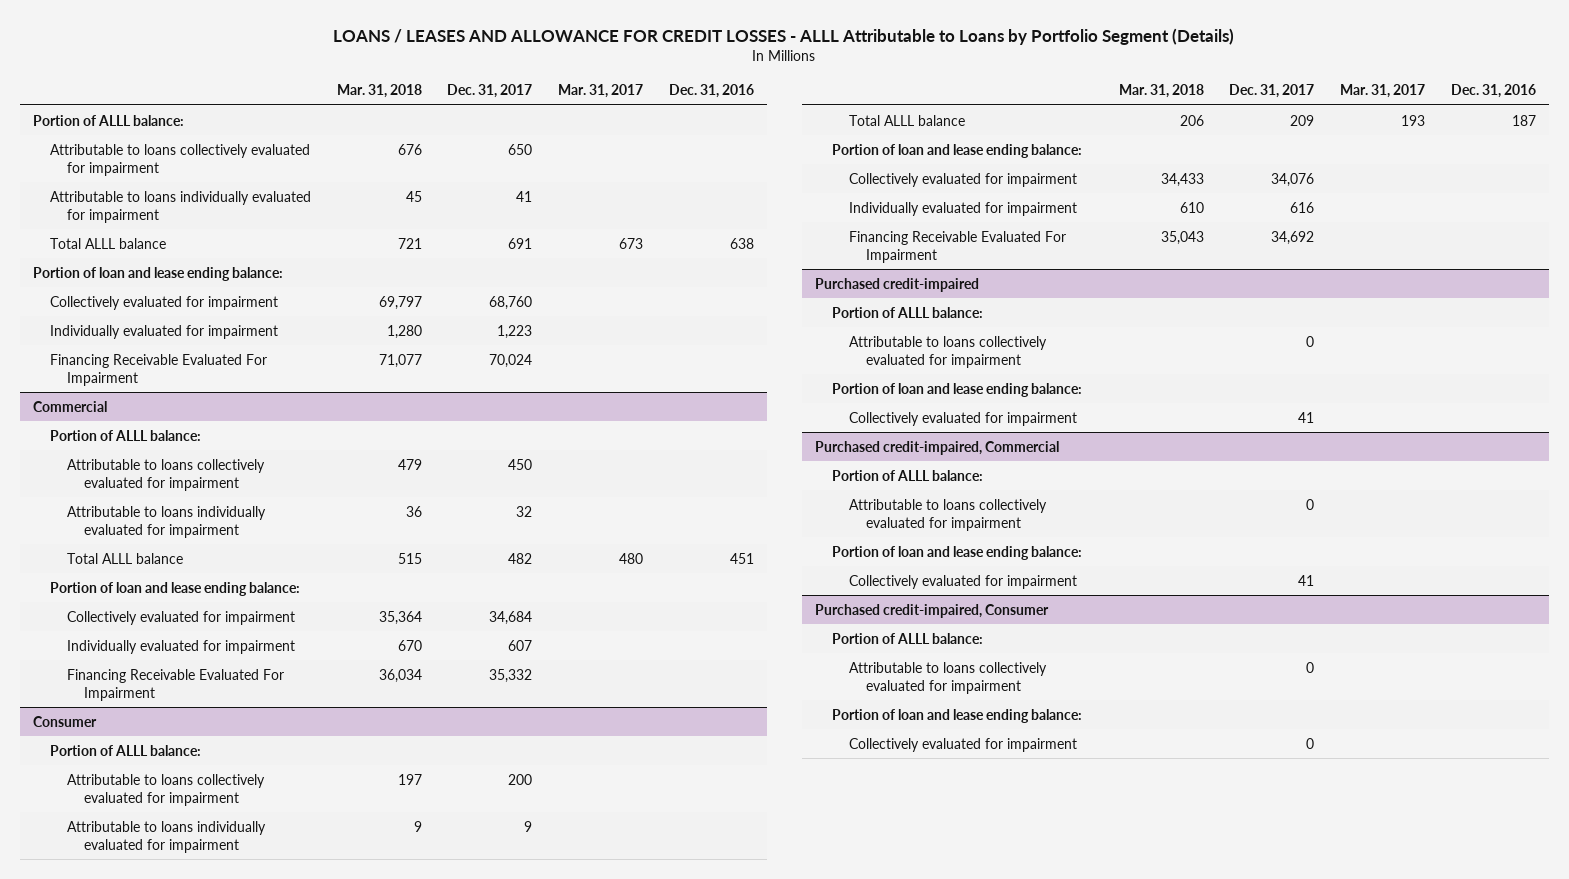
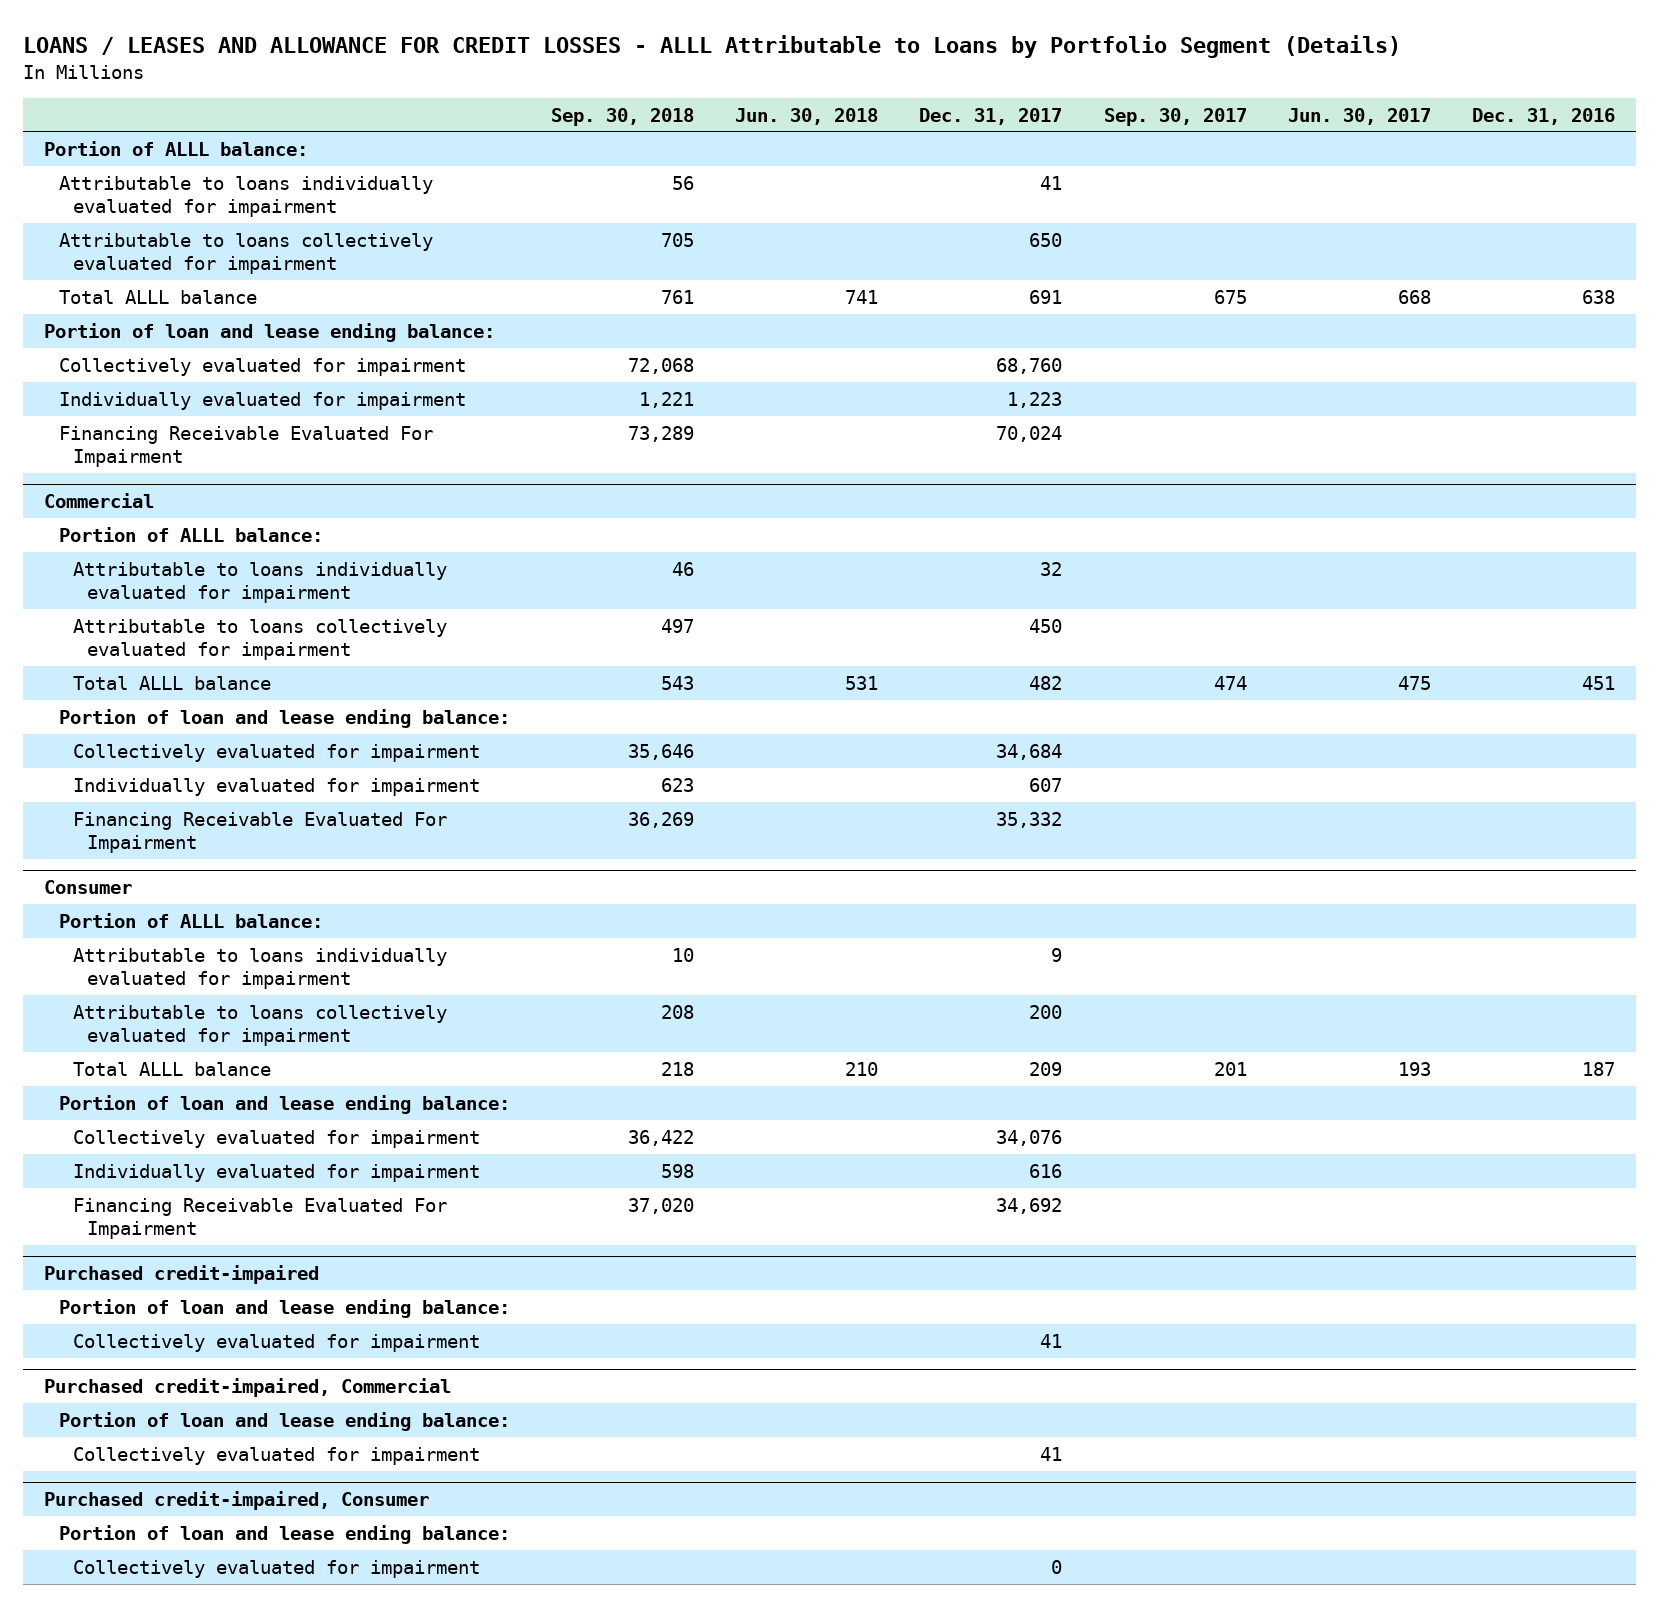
[336,84,422,99] Mar. 31, 2018 -> none
[558,84,644,99] Mar. 31, 2017 -> none
none -> [550,107,694,126] Sep. 30, 2018
none -> [735,107,879,125] Jun. 30, 2018
none -> [1103,107,1247,126] Sep. 30, 2017
none -> [1288,107,1432,125] Jun. 30, 2017
[49,143,310,176] Attributable to loans collectively evaluated for impairment -> [58,232,433,274] Attributable to loans collectively evaluated for impairment
[66,458,265,491] Attributable to loans collectively evaluated for impairment -> [72,618,447,660] Attributable to loans collectively evaluated for impairment
[66,773,265,806] Attributable to loans collectively evaluated for impairment -> [72,1004,447,1046] Attributable to loans collectively evaluated for impairment
[831,306,983,318] Portion of ALLL balance: -> none
[848,335,1047,368] Attributable to loans collectively evaluated for impairment -> none
[831,469,983,481] Portion of ALLL balance: -> none
[848,498,1047,531] Attributable to loans collectively evaluated for impairment -> none
[831,632,983,644] Portion of ALLL balance: -> none
[848,661,1047,694] Attributable to loans collectively evaluated for impairment -> none

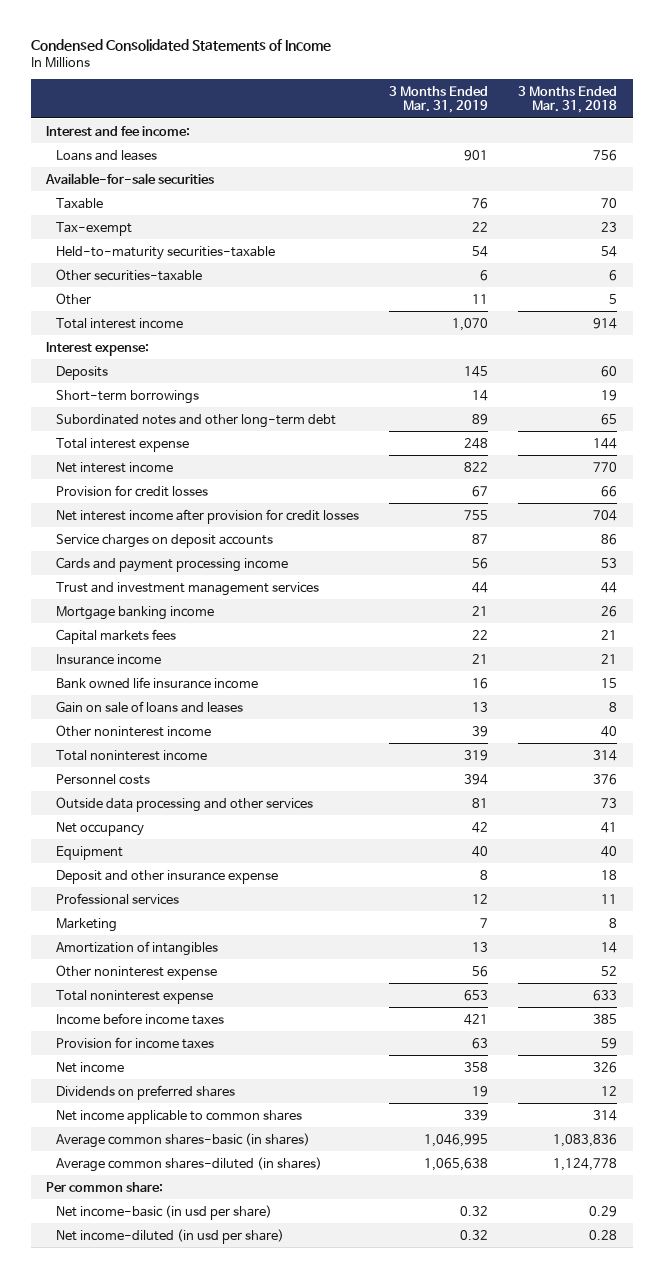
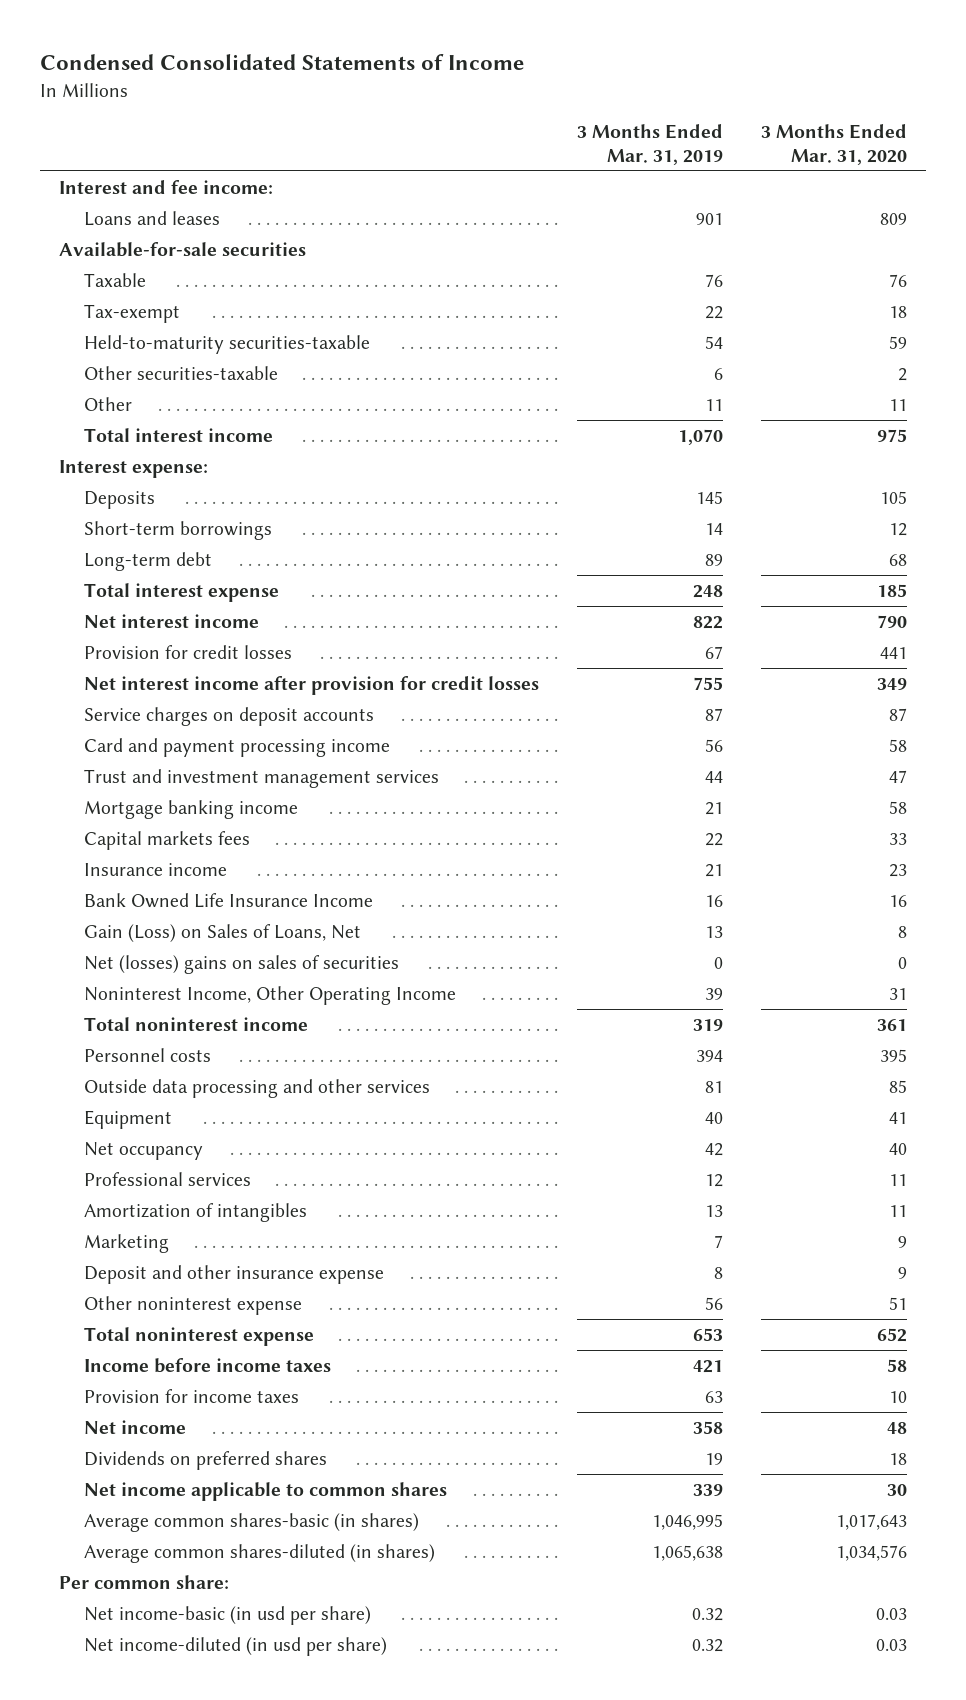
[518,85,618,114] 3 Months Ended Mar. 31, 2018 -> none
none -> [760,124,907,165] 3 Months Ended Mar. 31, 2020
[56,413,337,428] Subordinated notes and other long-term debt -> [84,551,213,571] Long-term debt
[56,556,289,572] Cards and payment processing income -> [84,737,391,757] Card and payment processing income
[56,676,259,689] Bank owned life insurance income -> [84,892,374,908] Bank Owned Life Insurance Income
[56,700,244,713] Gain on sale of loans and leases -> [84,923,362,942] Gain (Loss) on Sales of Loans, Net
none -> [84,954,400,974] Net (losses) gains on sales of securities
[56,724,212,737] Other noninterest income -> [84,985,457,1005] Noninterest Income, Other Operating Income
[56,821,145,836] Net occupancy -> [84,1141,204,1160] Net occupancy
[56,917,118,932] Marketing -> [84,1233,170,1253] Marketing
[56,869,279,884] Deposit and other insurance expense -> [84,1264,385,1284] Deposit and other insurance expense

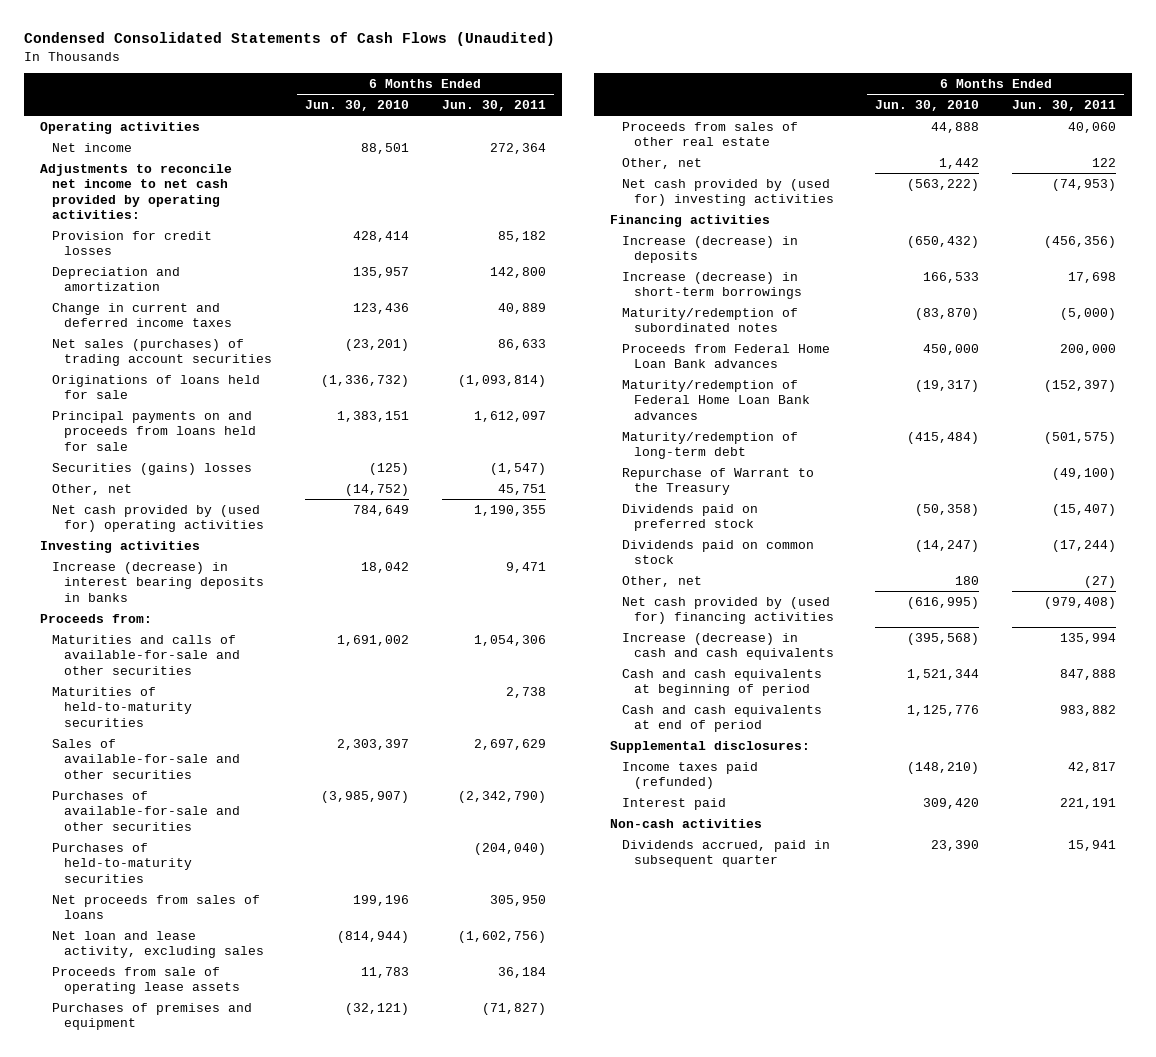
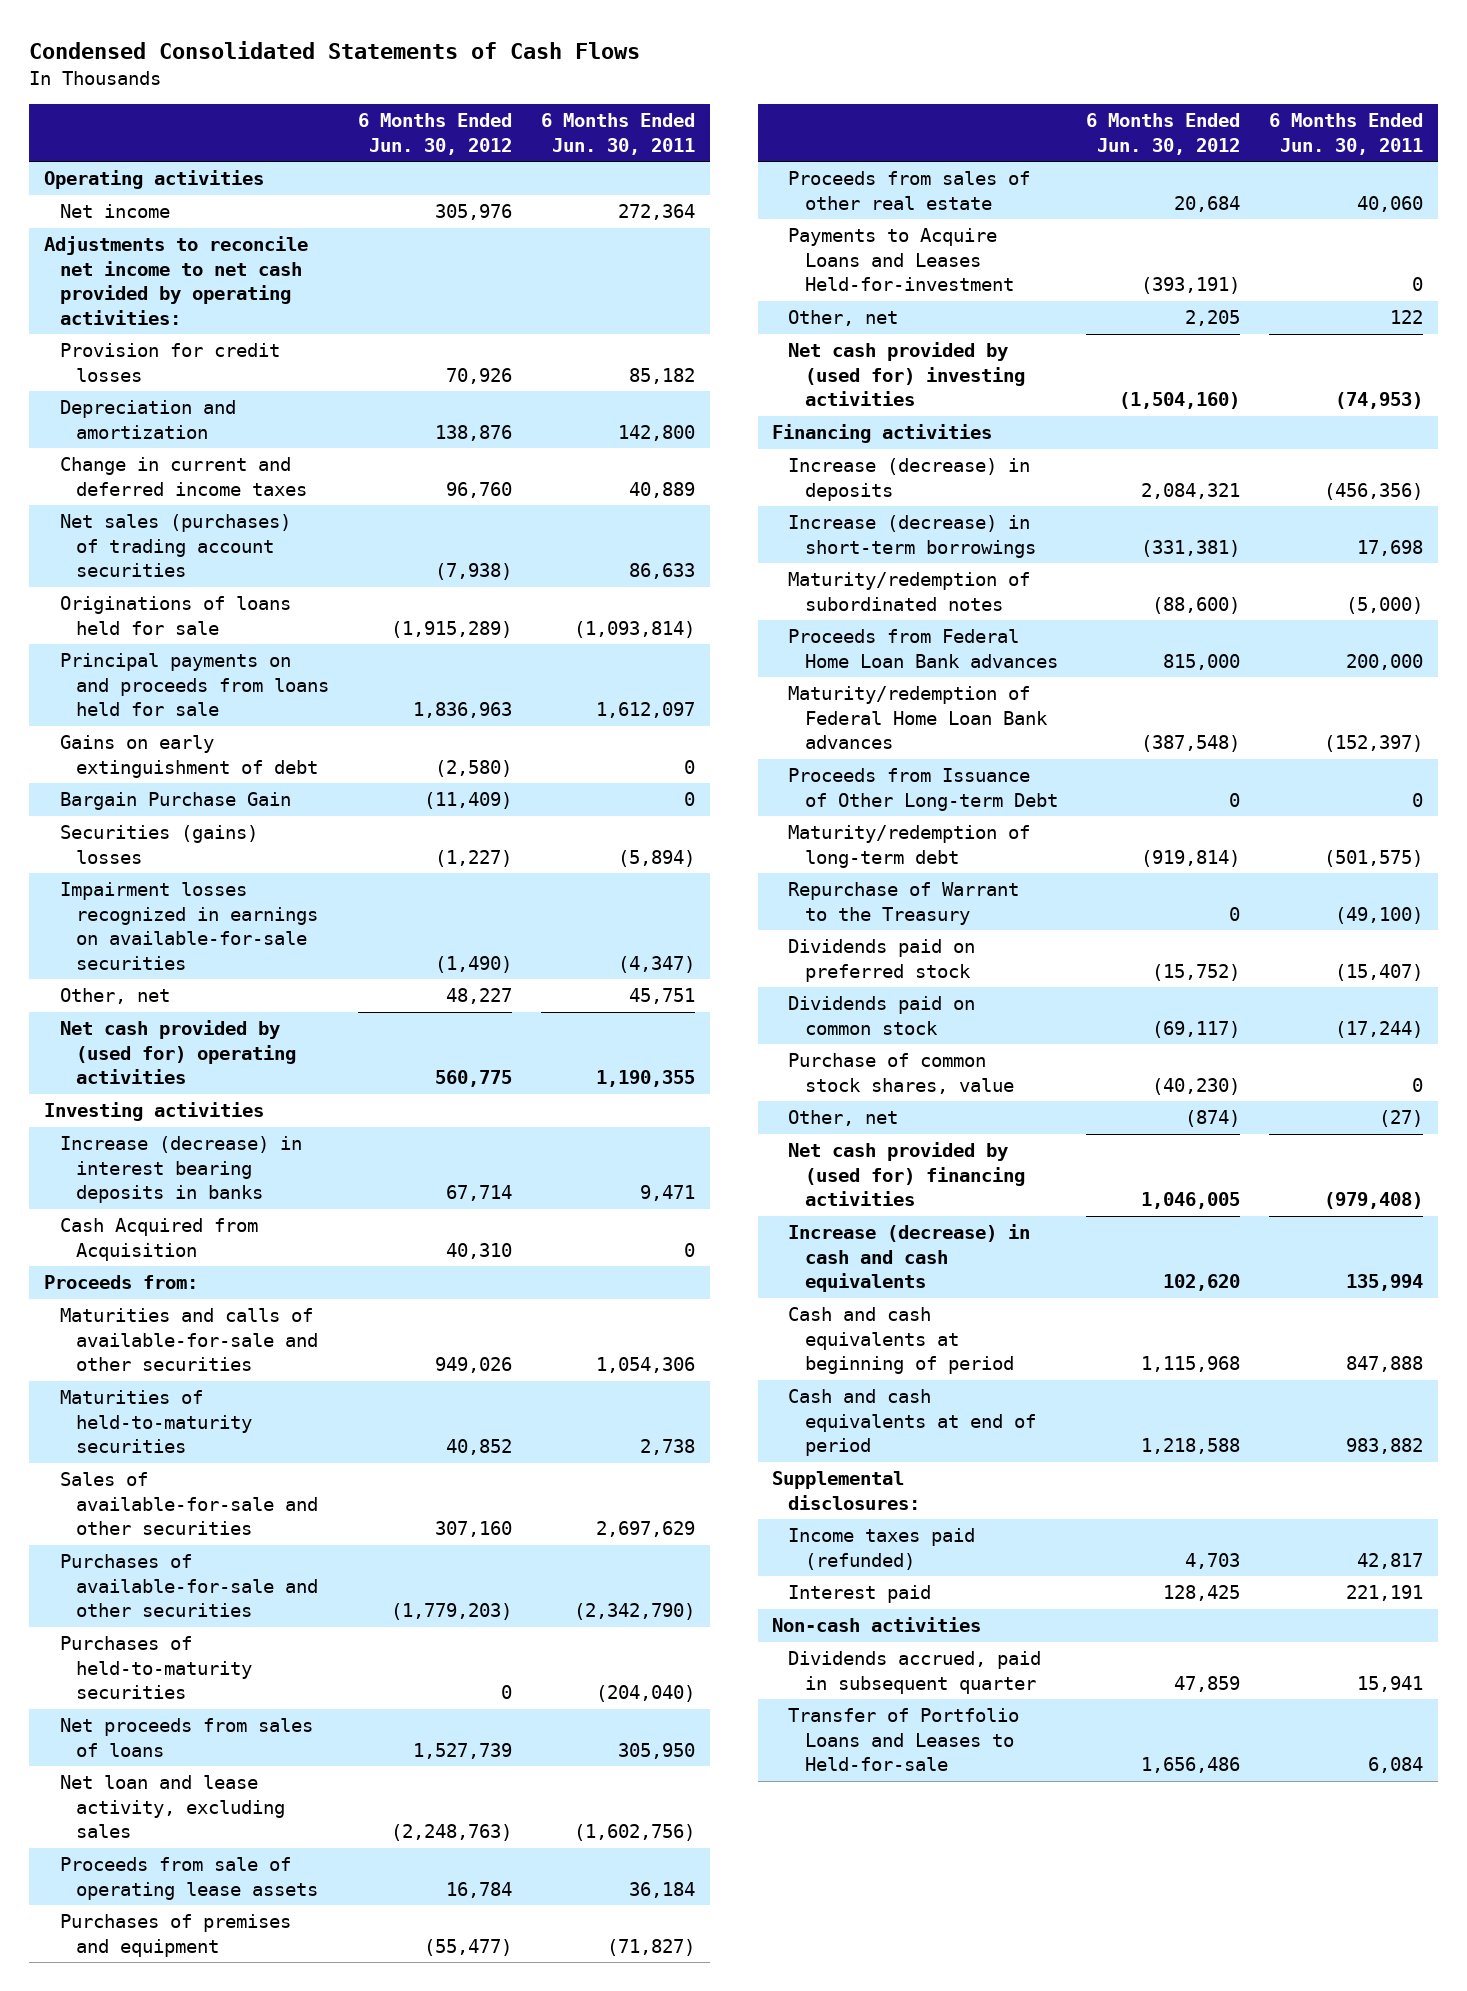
[23,32,555,47] Condensed Consolidated Statements of Cash Flows (Unaudited) -> [29,41,641,60] Condensed Consolidated Statements of Cash Flows
[304,100,409,112] Jun. 30, 2010 -> none
none -> [358,113,513,155] 6 Months Ended Jun. 30, 2012
none -> [60,735,319,778] Gains on early extinguishment of debt
none -> [60,792,292,811] Bargain Purchase Gain
[489,462,546,475] (1,547) -> [618,849,696,867] (5,894)
none -> [60,882,319,970] Impairment losses recognized in earnings on available-for-sale securities
none -> [60,1218,259,1261] Cash Acquired from Acquisition
none -> [788,228,1014,292] Payments to Acquire Loans and Leases Held-for-investment
none -> [788,768,1058,811] Proceeds from Issuance of Other Long-term Debt
none -> [788,1053,1014,1094] Purchase of common stock shares, value
none -> [788,1708,1020,1772] Transfer of Portfolio Loans and Leases to Held-for-sale

